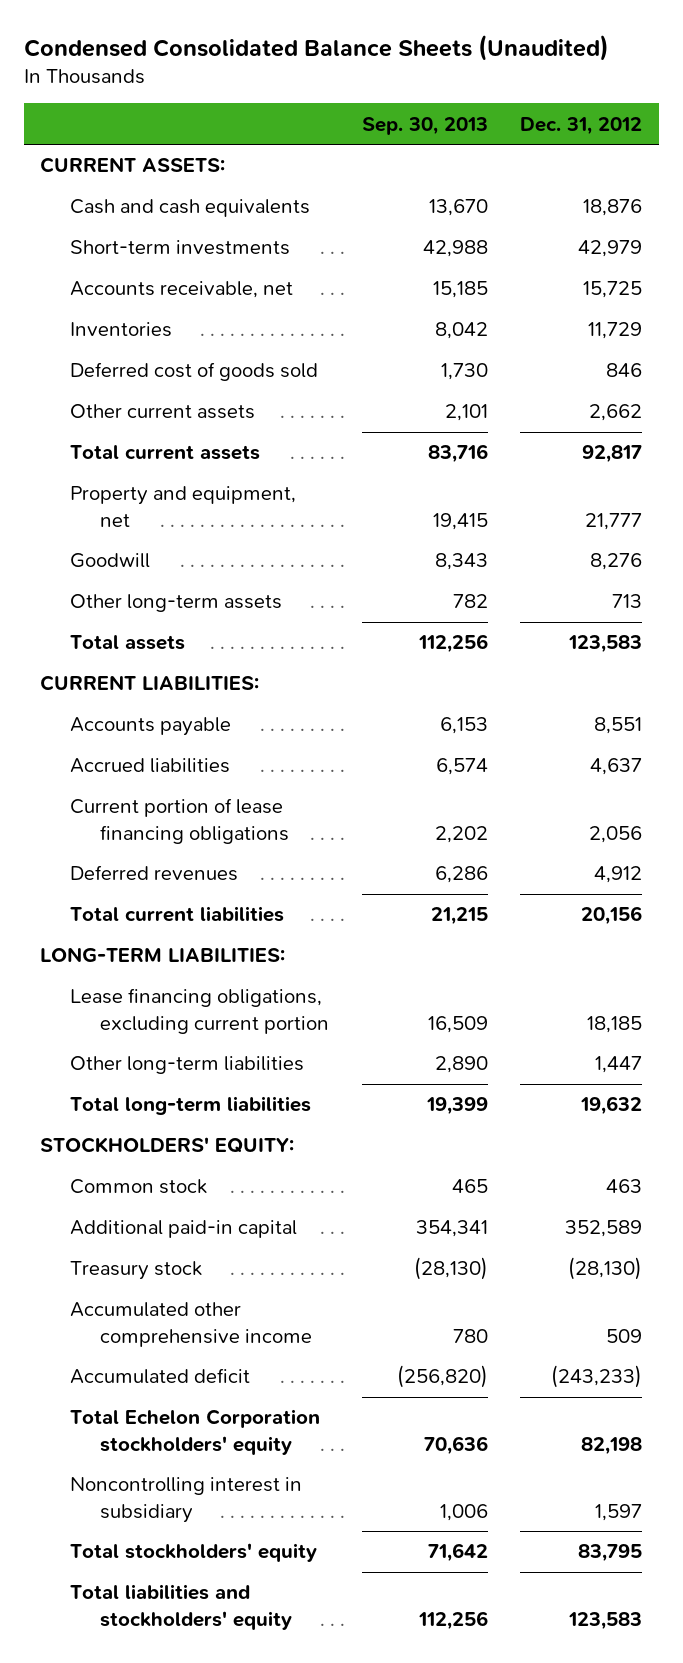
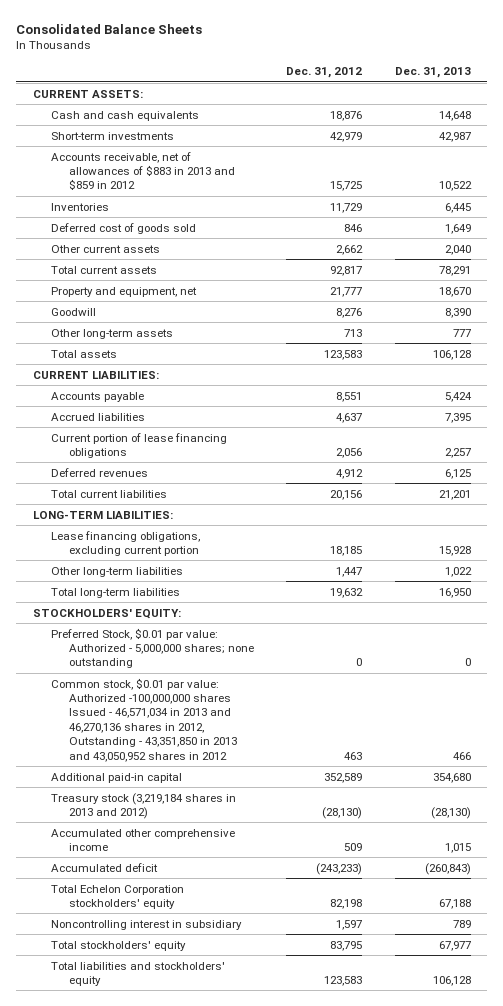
[23,34,609,61] Condensed Consolidated Balance Sheets (Unaudited) -> [16,24,203,35] Consolidated Balance Sheets
[361,116,488,135] Sep. 30, 2013 -> none
none -> [394,67,471,79] Dec. 31, 2013
[70,281,294,299] Accounts receivable, net -> [50,151,235,191] Accounts receivable, net of allowances of $883 in 2013 and $859 in 2012
none -> [50,627,254,669] Preferred Stock, $0.01 par value: Authorized - 5,000,000 shares; none outstanding
[70,1179,208,1195] Common stock -> [50,677,237,762] Common stock, $0.01 par value: Authorized -100,000,000 shares Issued - 46,571,034 in 2013 and 46,270,136 shares in 2012, Outstanding - 43,351,850 in 2013 and 43,050,952 shares in 2012
[70,1261,203,1281] Treasury stock -> [50,792,236,819] Treasury stock (3,219,184 shares in 2013 and 2012)

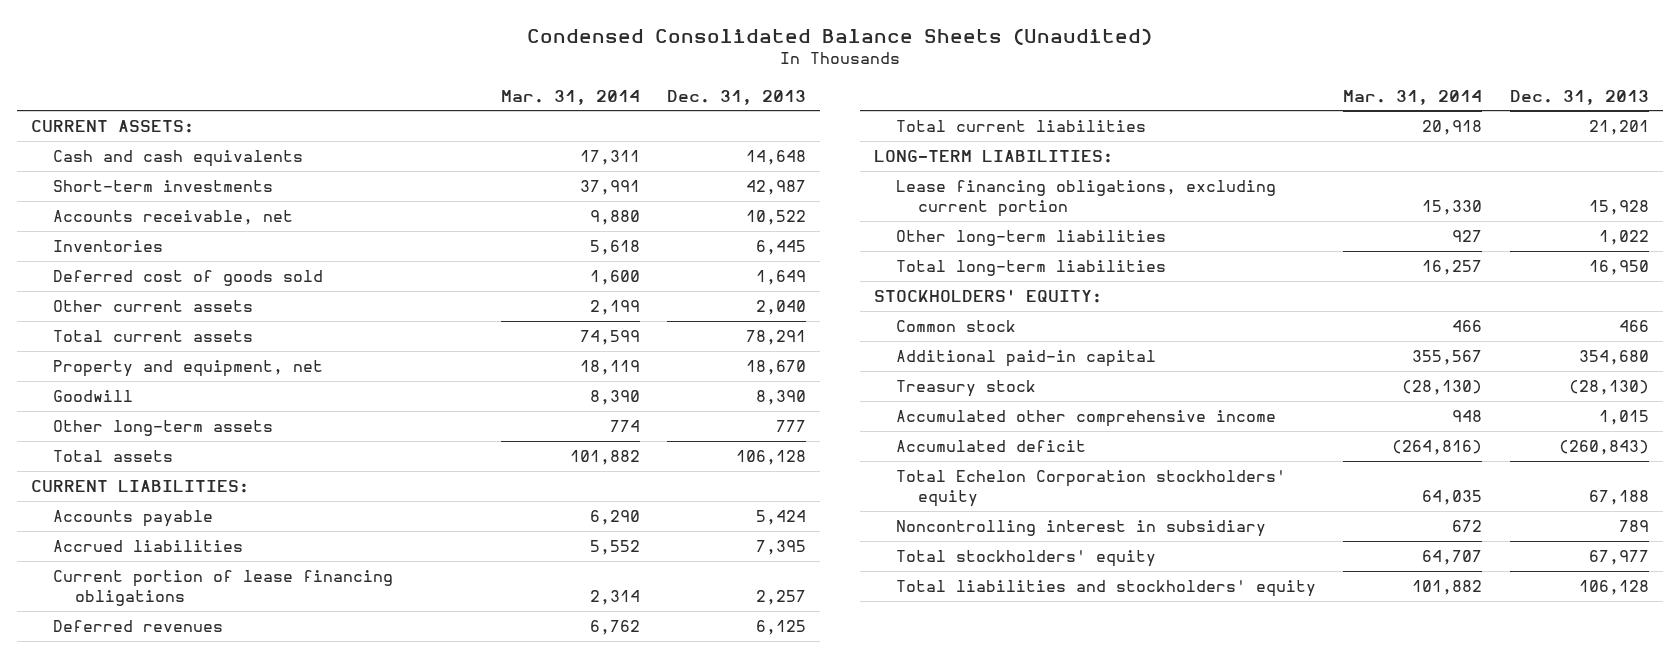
[16,24,203,35] Consolidated Balance Sheets -> [527,27,1153,45] Condensed Consolidated Balance Sheets (Unaudited)
[286,67,363,79] Dec. 31, 2012 -> none
none -> [500,89,640,105] Mar. 31, 2014
[50,151,235,191] Accounts receivable, net of allowances of $883 in 2013 and $859 in 2012 -> [53,210,294,226] Accounts receivable, net
[50,627,254,669] Preferred Stock, $0.01 par value: Authorized - 5,000,000 shares; none outstanding -> none
[50,677,237,762] Common stock, $0.01 par value: Authorized -100,000,000 shares Issued - 46,571,034 in 2013 and 46,270,136 shares in 2012, Outstanding - 43,351,850 in 2013 and 43,050,952 shares in 2012 -> [895,320,1016,333] Common stock
[50,792,236,819] Treasury stock (3,219,184 shares in 2013 and 2012) -> [895,380,1036,398] Treasury stock

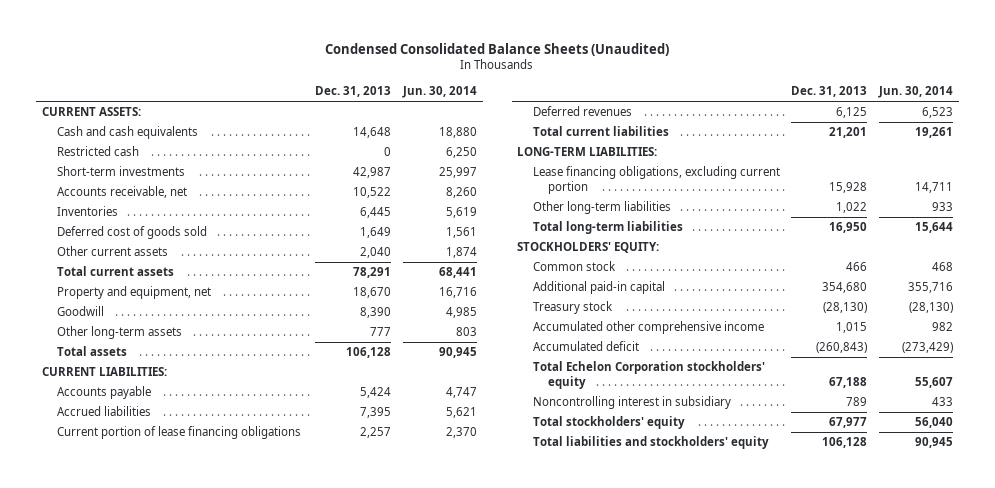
[500,89,640,105] Mar. 31, 2014 -> none
none -> [402,86,478,99] Jun. 30, 2014
none -> [56,146,139,157] Restricted cash

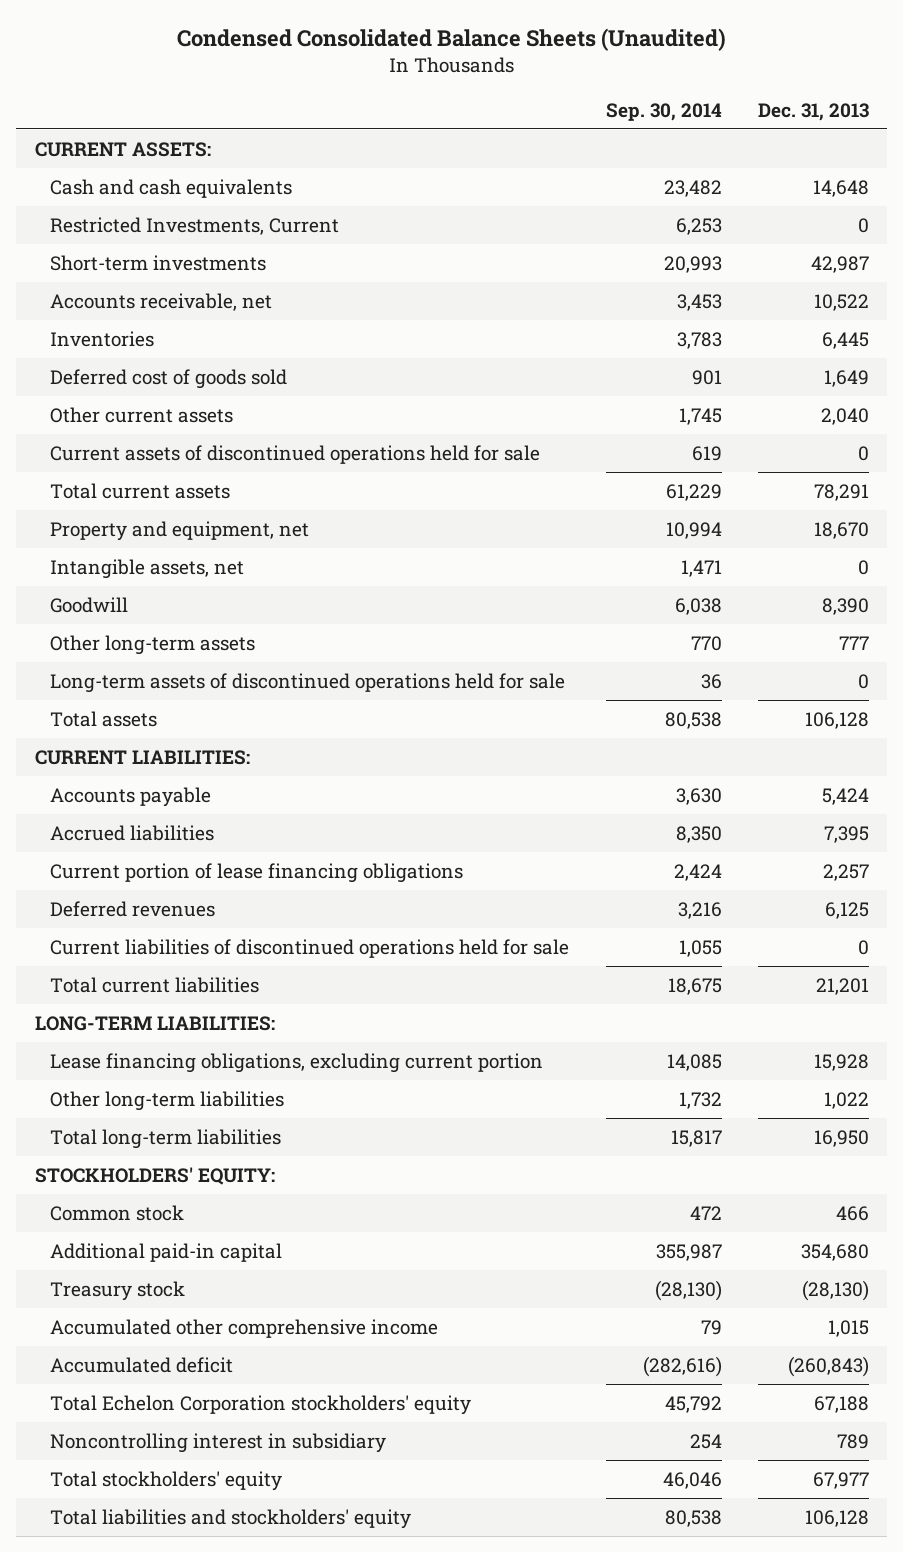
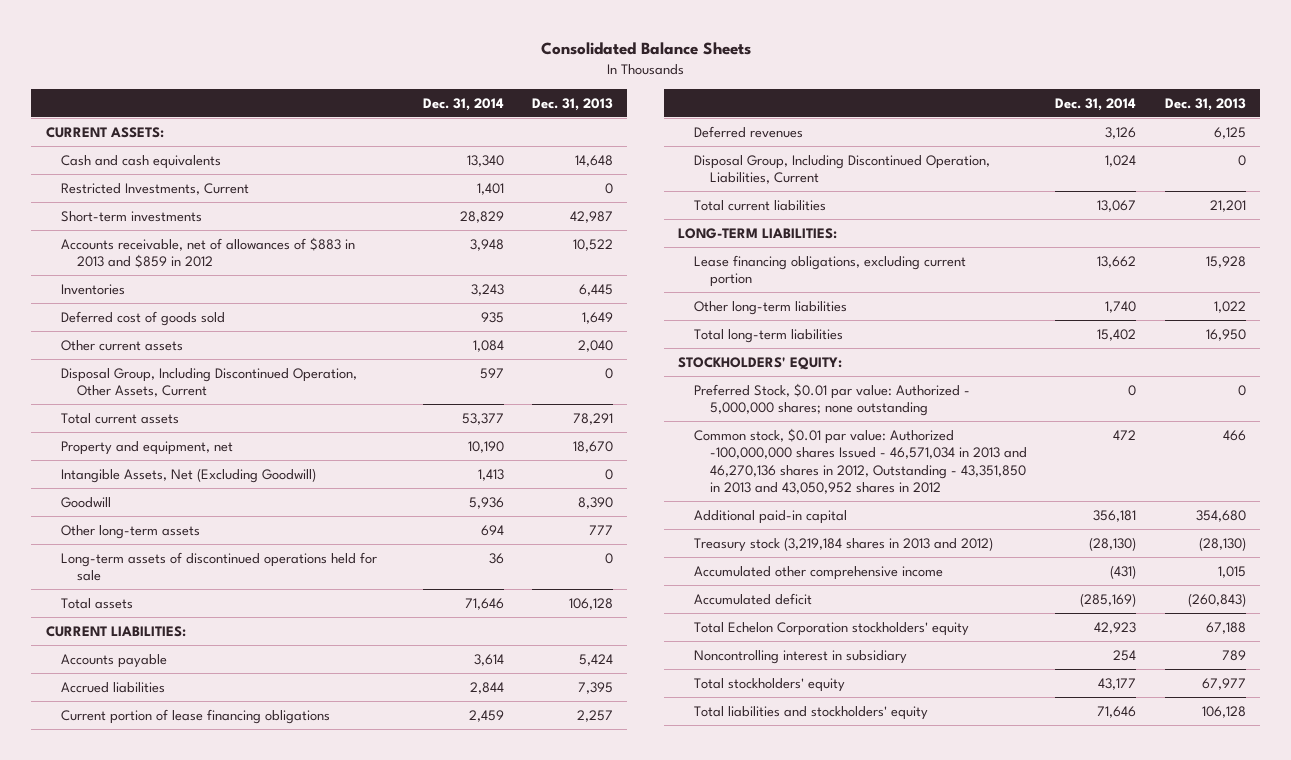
[176,28,726,52] Condensed Consolidated Balance Sheets (Unaudited) -> [540,42,751,56] Consolidated Balance Sheets
[605,103,722,122] Sep. 30, 2014 -> none
none -> [422,97,504,111] Dec. 31, 2014
[50,292,273,311] Accounts receivable, net -> [61,236,356,269] Accounts receivable, net of allowances of $883 in 2013 and $859 in 2012
[50,444,541,464] Current assets of discontinued operations held for sale -> none
none -> [61,367,358,398] Disposal Group, Including Discontinued Operation, Other Assets, Current
[50,558,245,579] Intangible assets, net -> [61,467,317,483] Intangible Assets, Net (Excluding Goodwill)
[50,938,570,958] Current liabilities of discontinued operations held for sale -> [694,154,991,185] Disposal Group, Including Discontinued Operation, Liabilities, Current
none -> [694,382,971,417] Preferred Stock, $0.01 par value: Authorized - 5,000,000 shares; none outstanding
[50,1204,185,1221] Common stock -> [694,427,1027,495] Common stock, $0.01 par value: Authorized -100,000,000 shares Issued - 46,571,034 in 2013 and 46,270,136 shares in 2012, Outstanding - 43,351,850 in 2013 and 43,050,952 shares in 2012
[50,1280,186,1301] Treasury stock -> [694,536,994,552] Treasury stock (3,219,184 shares in 2013 and 2012)

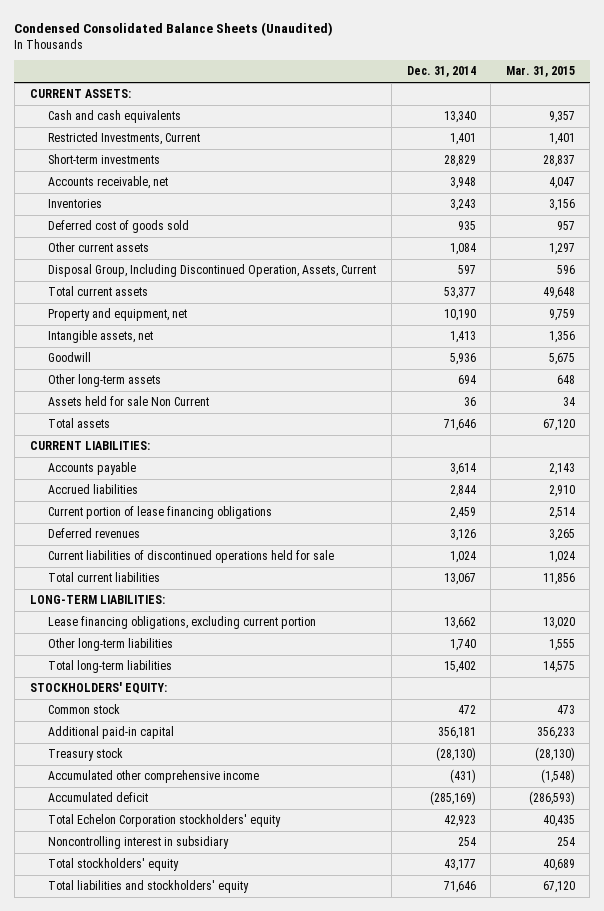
[540,42,751,56] Consolidated Balance Sheets -> [14,21,334,36] Condensed Consolidated Balance Sheets (Unaudited)
[531,97,613,111] Dec. 31, 2013 -> none
none -> [505,66,575,78] Mar. 31, 2015
[61,236,356,269] Accounts receivable, net of allowances of $883 in 2013 and $859 in 2012 -> [48,176,169,190] Accounts receivable, net
[61,367,358,398] Disposal Group, Including Discontinued Operation, Other Assets, Current -> [48,264,377,278] Disposal Group, Including Discontinued Operation, Assets, Current
[61,467,317,483] Intangible Assets, Net (Excluding Goodwill) -> [48,330,154,344] Intangible assets, net
[61,551,378,582] Long-term assets of discontinued operations held for sale -> none
none -> [48,396,210,407] Assets held for sale Non Current
[694,154,991,185] Disposal Group, Including Discontinued Operation, Liabilities, Current -> [48,550,335,564] Current liabilities of discontinued operations held for sale
[694,382,971,417] Preferred Stock, $0.01 par value: Authorized - 5,000,000 shares; none outstanding -> none
[694,427,1027,495] Common stock, $0.01 par value: Authorized -100,000,000 shares Issued - 46,571,034 in 2013 and 46,270,136 shares in 2012, Outstanding - 43,351,850 in 2013 and 43,050,952 shares in 2012 -> [48,704,121,715] Common stock
[694,536,994,552] Treasury stock (3,219,184 shares in 2013 and 2012) -> [48,748,124,762] Treasury stock

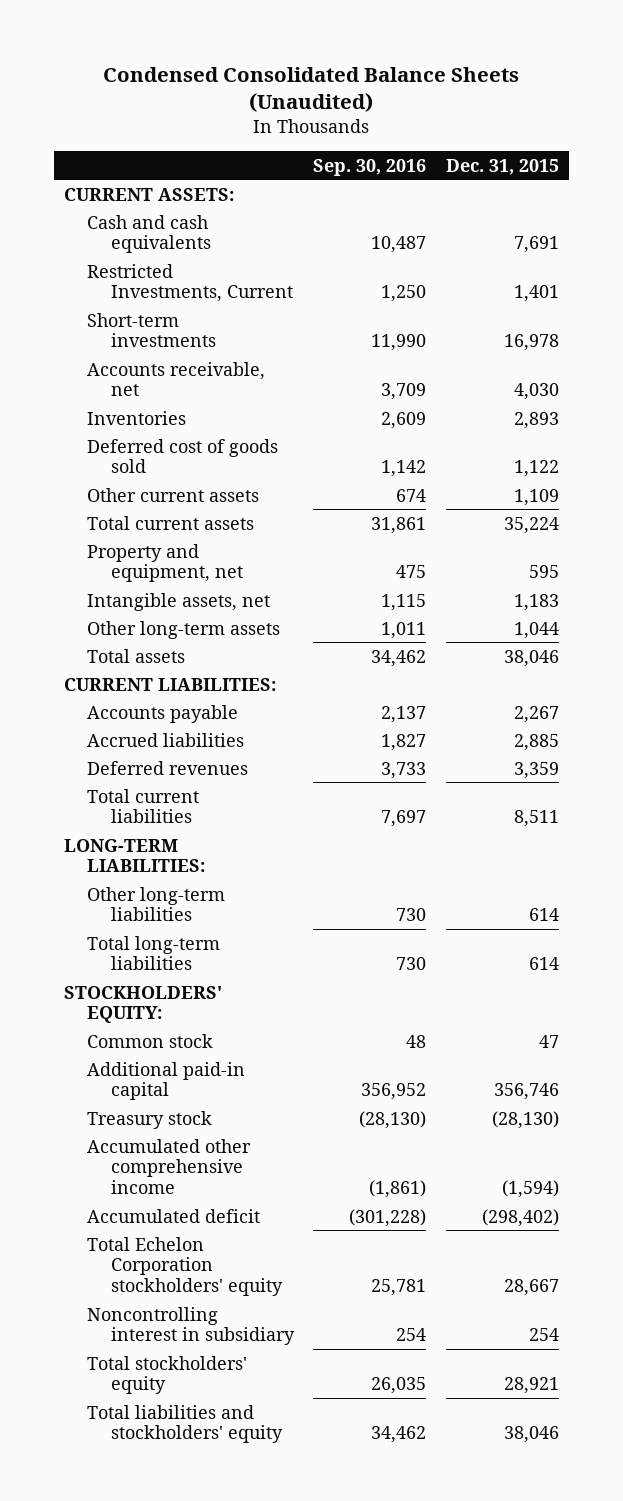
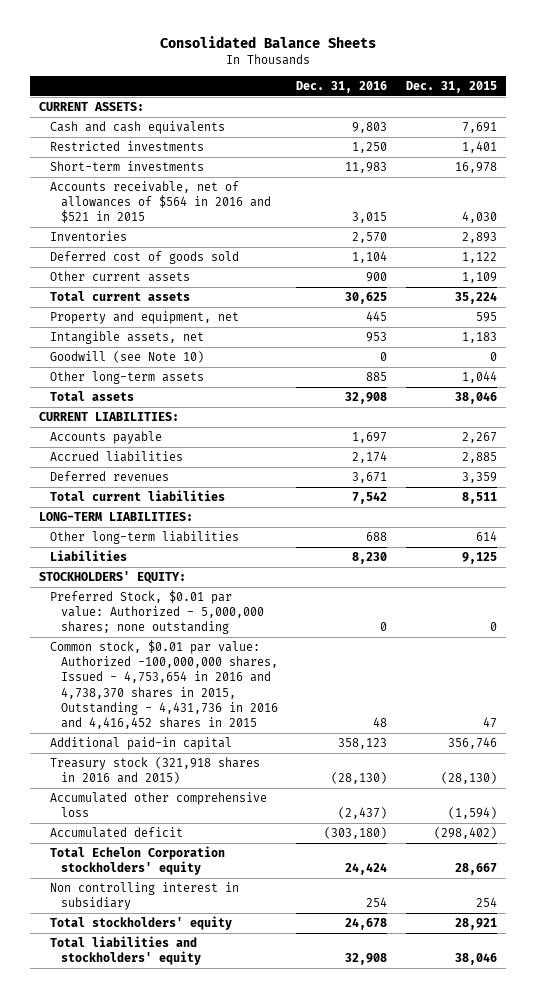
[103,66,520,113] Condensed Consolidated Balance Sheets (Unaudited) -> [160,36,377,49] Consolidated Balance Sheets
[313,158,427,176] Sep. 30, 2016 -> none
none -> [296,81,388,94] Dec. 31, 2016
[87,263,293,303] Restricted Investments, Current -> [50,141,205,152] Restricted investments
[87,361,266,397] Accounts receivable, net -> [50,181,272,224] Accounts receivable, net of allowances of $564 in 2016 and $521 in 2015
none -> [50,351,205,364] Goodwill (see Note 10)
[87,935,221,971] Total long-term liabilities -> none
none -> [50,550,128,562] Liabilities
none -> [50,590,265,635] Preferred Stock, $0.01 par value: Authorized - 5,000,000 shares; none outstanding
[87,1033,214,1048] Common stock -> [50,640,279,729] Common stock, $0.01 par value: Authorized -100,000,000 shares, Issued - 4,753,654 in 2016 and 4,738,370 shares in 2015, Outstanding - 4,431,736 in 2016 and 4,416,452 shares in 2015
[87,1110,213,1129] Treasury stock -> [50,757,261,785] Treasury stock (321,918 shares in 2016 and 2015)
[87,1138,252,1194] Accumulated other comprehensive income -> [50,792,268,818] Accumulated other comprehensive loss
[87,1306,295,1346] Noncontrolling interest in subsidiary -> [50,882,240,911] Non controlling interest in subsidiary

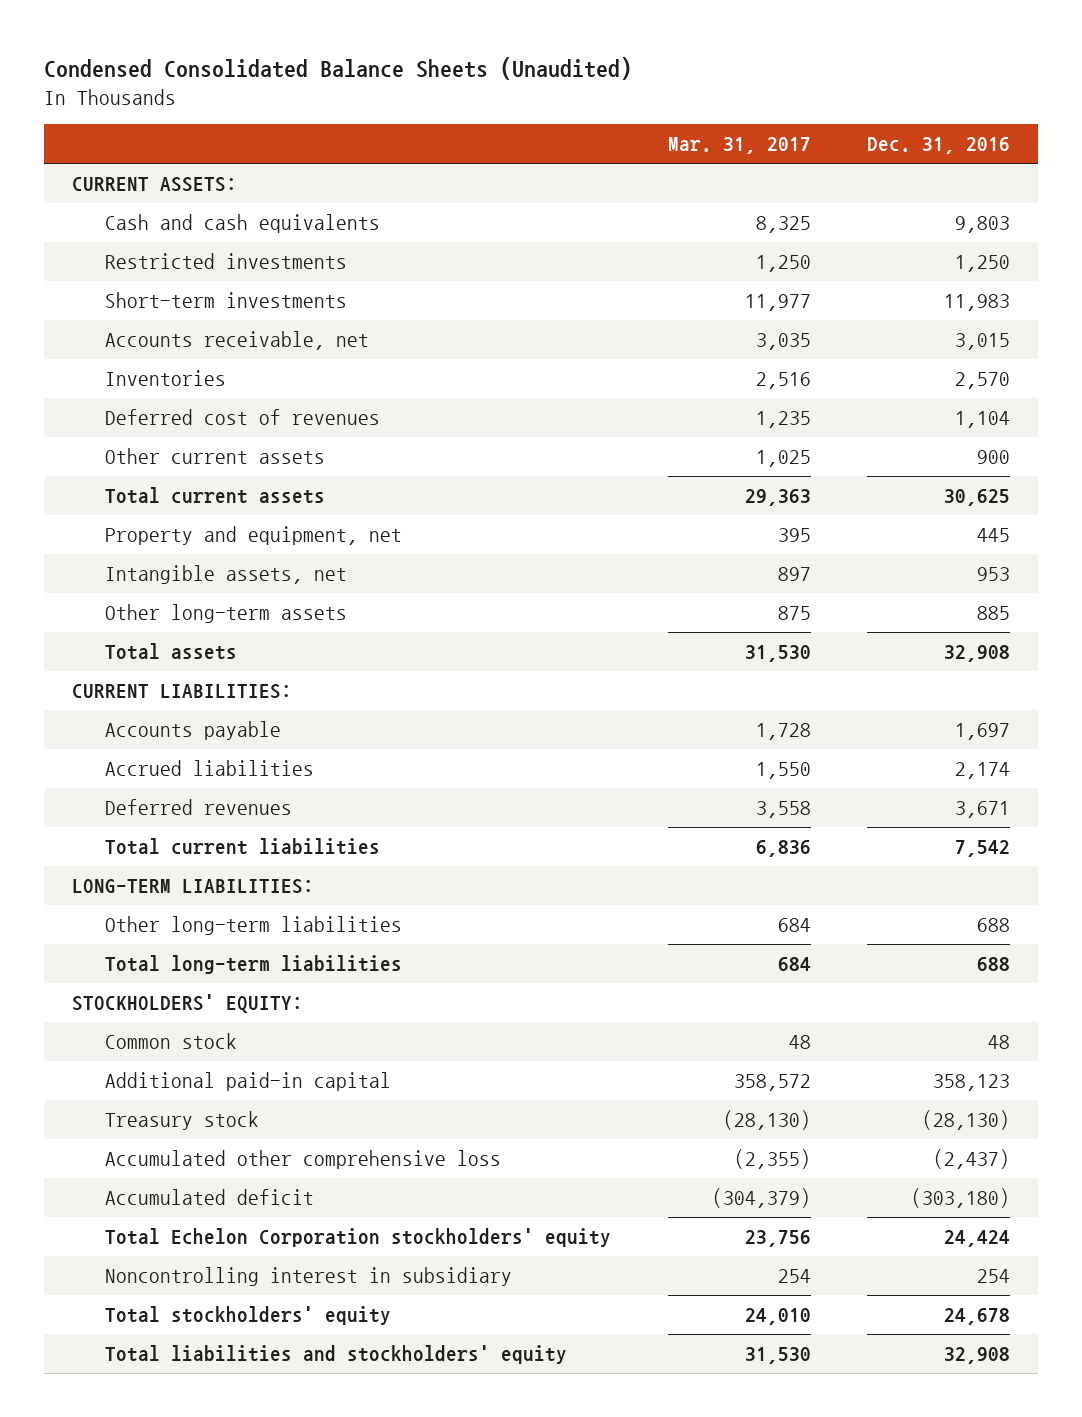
[160,36,377,49] Consolidated Balance Sheets -> [44,56,633,80] Condensed Consolidated Balance Sheets (Unaudited)
[405,81,497,94] Dec. 31, 2015 -> none
none -> [667,137,811,155] Mar. 31, 2017
[50,181,272,224] Accounts receivable, net of allowances of $564 in 2016 and $521 in 2015 -> [105,331,370,351] Accounts receivable, net
[50,251,240,265] Deferred cost of goods sold -> [105,409,381,426] Deferred cost of revenues
[50,351,205,364] Goodwill (see Note 10) -> none
[50,550,128,562] Liabilities -> none
none -> [105,955,403,975] Total long-term liabilities
[50,590,265,635] Preferred Stock, $0.01 par value: Authorized - 5,000,000 shares; none outstanding -> none
[50,640,279,729] Common stock, $0.01 par value: Authorized -100,000,000 shares, Issued - 4,753,654 in 2016 and 4,738,370 shares in 2015, Outstanding - 4,431,736 in 2016 and 4,416,452 shares in 2015 -> [105,1033,238,1050] Common stock
[50,757,261,785] Treasury stock (321,918 shares in 2016 and 2015) -> [105,1111,260,1131] Treasury stock
[50,882,240,911] Non controlling interest in subsidiary -> [105,1267,513,1287] Noncontrolling interest in subsidiary

